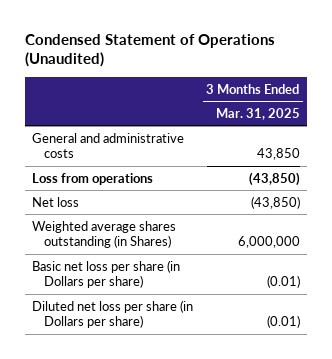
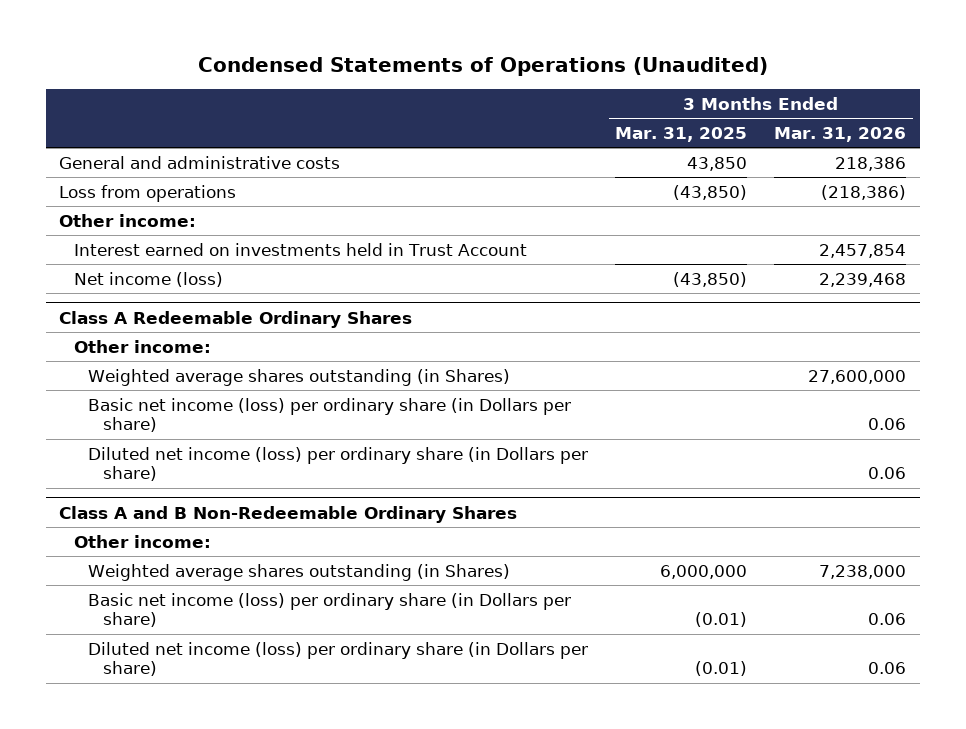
[24,33,275,68] Condensed Statement of Operations (Unaudited) -> [197,57,768,77] Condensed Statements of Operations (Unaudited)
none -> [774,126,907,142] Mar. 31, 2026
none -> [59,213,197,227] Other income:
none -> [73,242,527,256] Interest earned on investments held in Trust Account
[31,196,79,207] Net loss -> [73,271,223,287] Net income (loss)
none -> [59,310,413,328] Class A Redeemable Ordinary Shares
none -> [73,339,211,353] Other income:
none -> [88,368,511,386] Weighted average shares outstanding (in Shares)
none -> [88,397,572,433] Basic net income (loss) per ordinary share (in Dollars per share)
none -> [88,446,589,482] Diluted net income (loss) per ordinary share (in Dollars per share)
none -> [59,505,518,523] Class A and B Non-Redeemable Ordinary Shares
none -> [73,534,211,548] Other income:
[31,259,180,289] Basic net loss per share (in Dollars per share) -> [88,592,572,628] Basic net income (loss) per ordinary share (in Dollars per share)
[31,299,193,329] Diluted net loss per share (in Dollars per share) -> [88,641,589,677] Diluted net income (loss) per ordinary share (in Dollars per share)

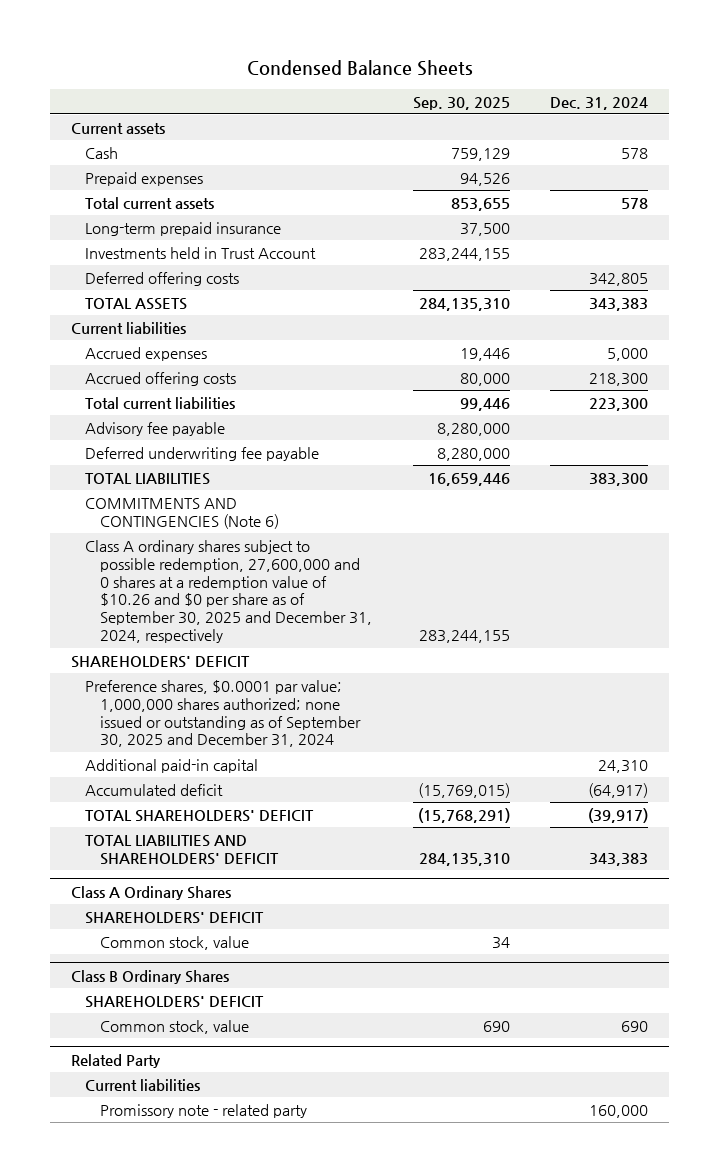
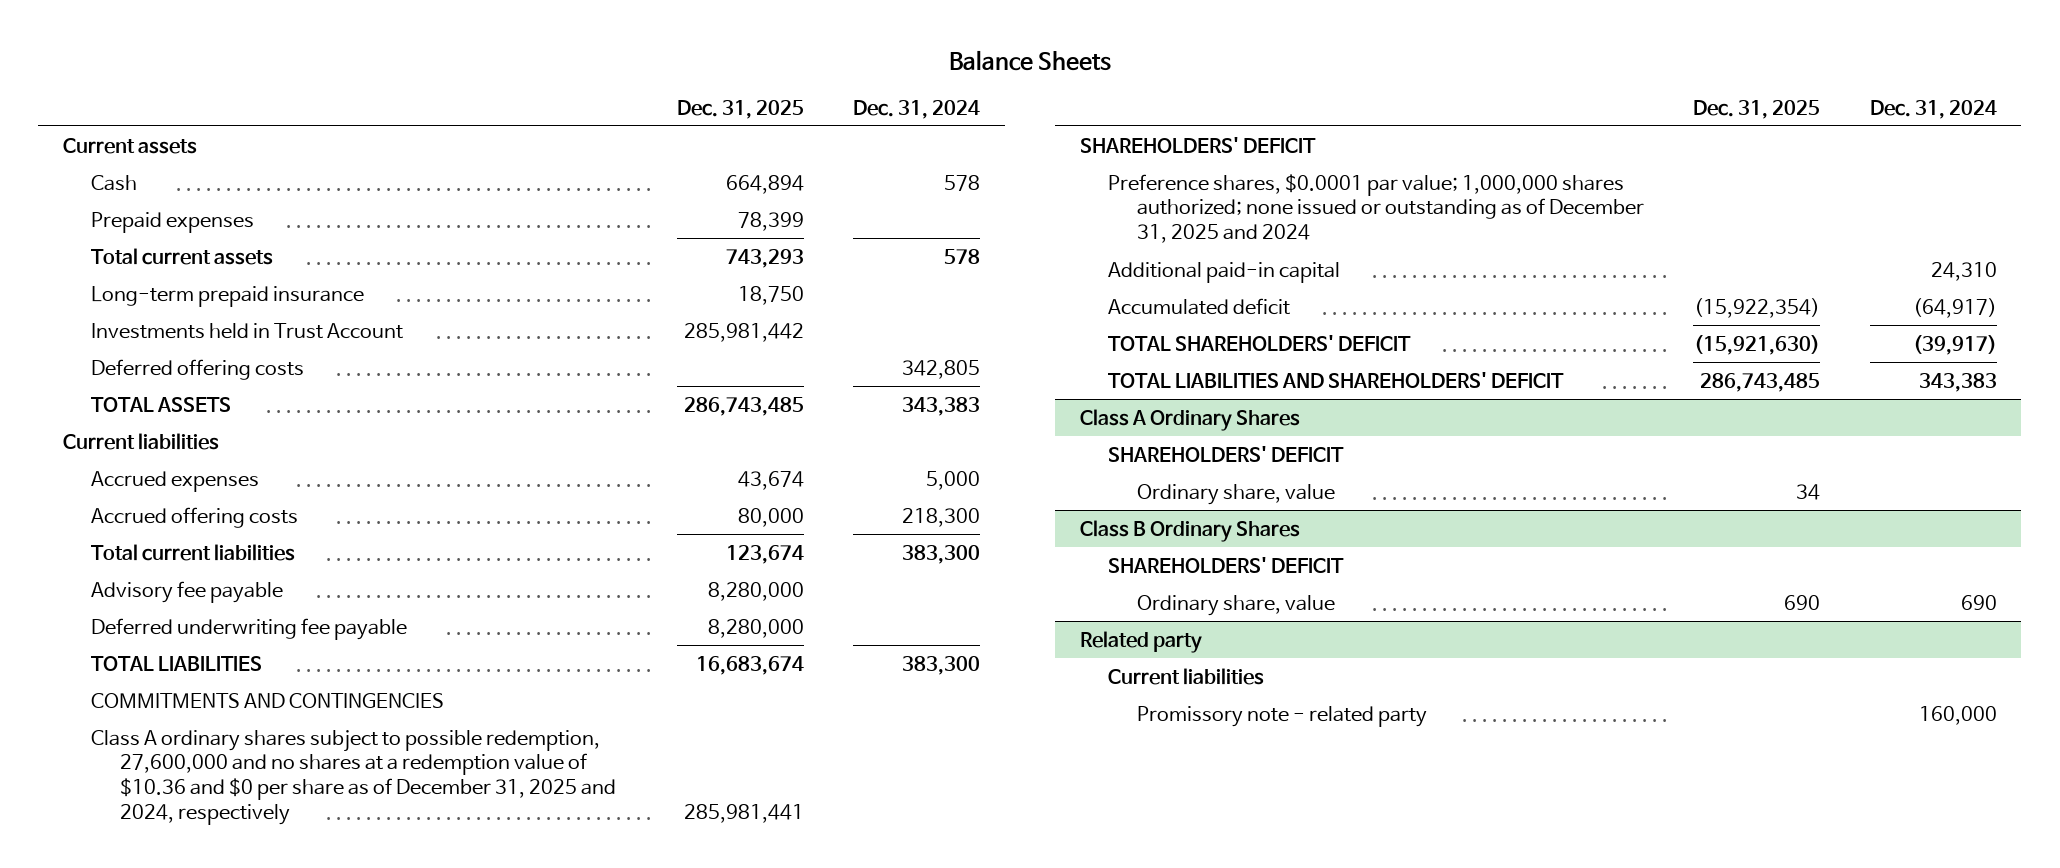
[246,59,473,76] Condensed Balance Sheets -> [948,50,1111,72] Balance Sheets
[412,96,510,110] Sep. 30, 2025 -> none
none -> [676,99,804,119] Dec. 31, 2025
[589,397,649,411] 223,300 -> [902,544,981,564] 383,300
[85,497,279,529] COMMITMENTS AND CONTINGENCIES (Note 6) -> [91,692,445,708] COMMITMENTS AND CONTINGENCIES
[85,539,372,644] Class A ordinary shares subject to possible redemption, 27,600,000 and 0 shares at a redemption value of $10.26 and $0 per share as of September 30, 2025 and December 31, 2024, respectively -> [91,729,616,826] Class A ordinary shares subject to possible redemption, 27,600,000 and no shares at a redemption value of $10.36 and $0 per share as of December 31, 2025 and 2024, respectively
[85,679,361,748] Preference shares, $0.0001 par value; 1,000,000 shares authorized; none issued or outstanding as of September 30, 2025 and December 31, 2024 -> [1108,173,1644,244] Preference shares, $0.0001 par value; 1,000,000 shares authorized; none issued or outstanding as of December 31, 2025 and 2024
[99,935,249,950] Common stock, value -> [1136,483,1335,505] Ordinary share, value
[99,1019,249,1034] Common stock, value -> [1136,594,1335,616] Ordinary share, value
[70,1053,161,1068] Related Party -> [1079,630,1202,653] Related party

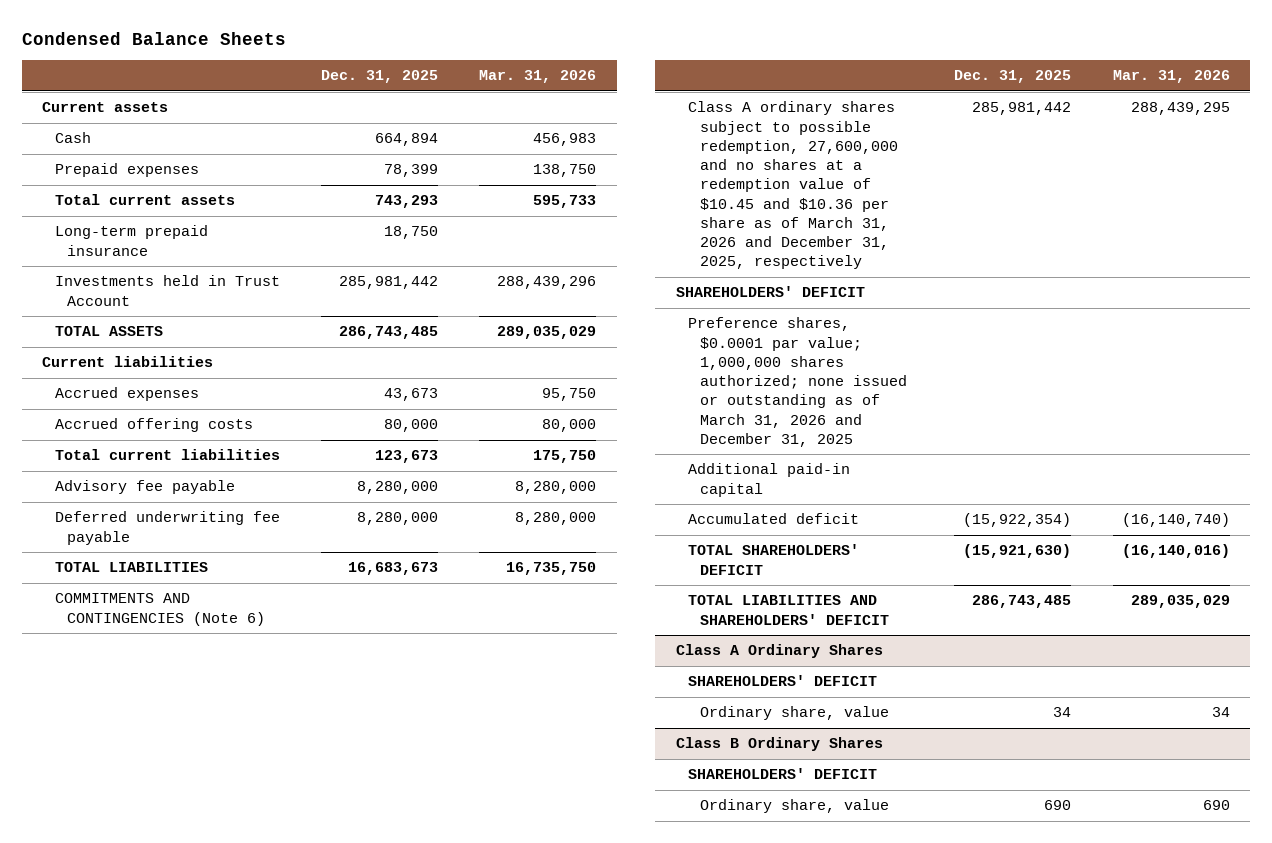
[948,50,1111,72] Balance Sheets -> [21,32,286,46] Condensed Balance Sheets
[853,99,981,119] Dec. 31, 2024 -> none
none -> [479,70,597,84] Mar. 31, 2026
[91,358,305,380] Deferred offering costs -> none
[737,470,804,490] 43,674 -> [383,388,438,402] 43,673
[725,544,804,564] 123,674 -> [374,450,438,464] 123,673
[695,655,804,675] 16,683,674 -> [347,562,438,576] 16,683,673
[91,692,445,708] COMMITMENTS AND CONTINGENCIES -> [54,593,265,626] COMMITMENTS AND CONTINGENCIES (Note 6)
[91,729,616,826] Class A ordinary shares subject to possible redemption, 27,600,000 and no shares at a redemption value of $10.36 and $0 per share as of December 31, 2025 and 2024, respectively -> [687,101,898,270] Class A ordinary shares subject to possible redemption, 27,600,000 and no shares at a redemption value of $10.45 and $10.36 per share as of March 31, 2026 and December 31, 2025, respectively
[683,804,804,824] 285,981,441 -> [972,102,1072,116] 285,981,442
[1108,173,1644,244] Preference shares, $0.0001 par value; 1,000,000 shares authorized; none issued or outstanding as of December 31, 2025 and 2024 -> [687,317,907,447] Preference shares, $0.0001 par value; 1,000,000 shares authorized; none issued or outstanding as of March 31, 2026 and December 31, 2025
[1079,630,1202,653] Related party -> none
[1108,667,1265,685] Current liabilities -> none
[1136,705,1427,727] Promissory note - related party -> none

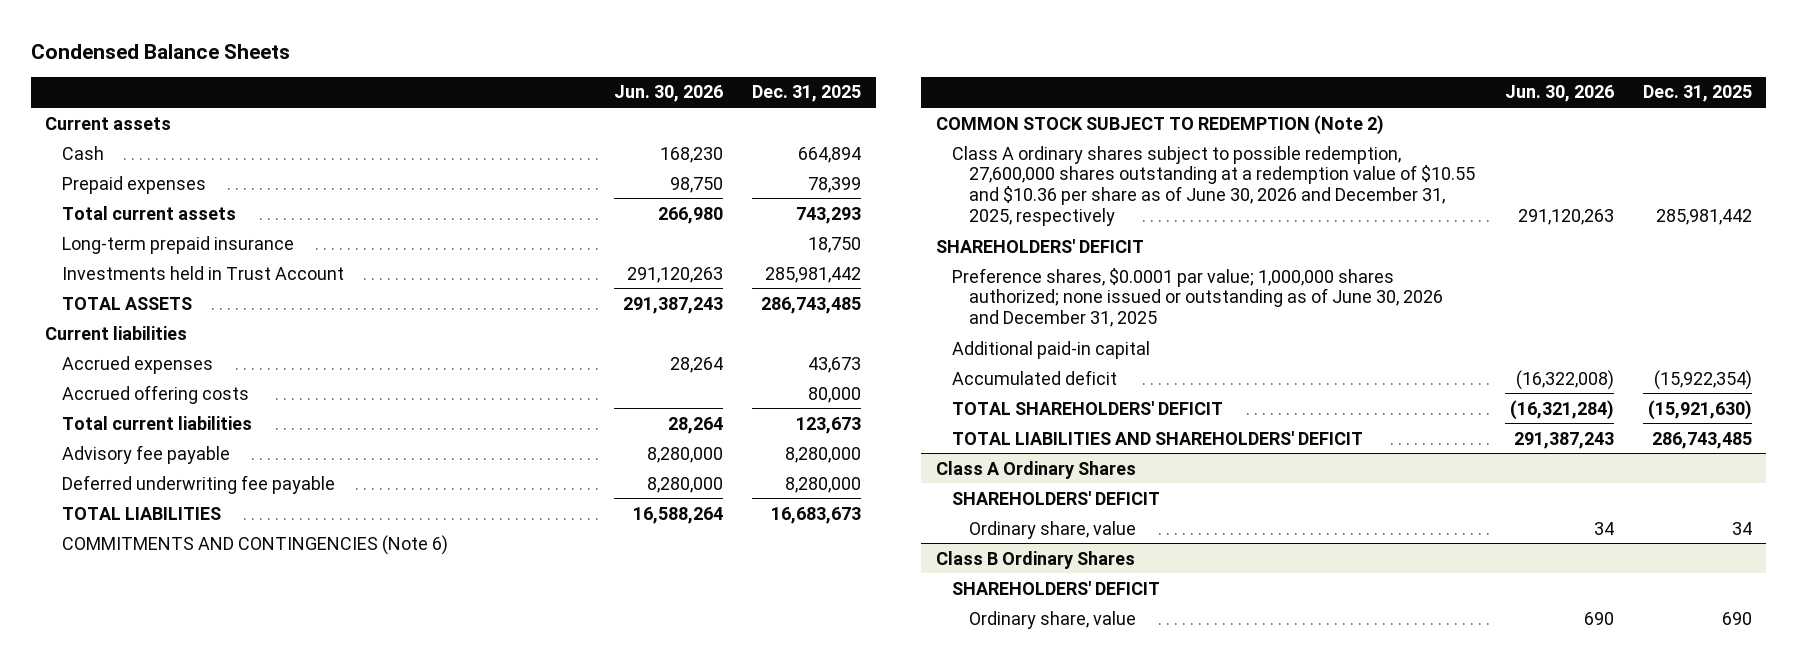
[479,70,597,84] Mar. 31, 2026 -> none
none -> [613,85,723,103] Jun. 30, 2026
none -> [935,114,1384,135] COMMON STOCK SUBJECT TO REDEMPTION (Note 2)
[687,101,898,270] Class A ordinary shares subject to possible redemption, 27,600,000 and no shares at a redemption value of $10.45 and $10.36 per share as of March 31, 2026 and December 31, 2025, respectively -> [952,145,1476,227] Class A ordinary shares subject to possible redemption, 27,600,000 shares outstanding at a redemption value of $10.55 and $10.36 per share as of June 30, 2026 and December 31, 2025, respectively
[687,317,907,447] Preference shares, $0.0001 par value; 1,000,000 shares authorized; none issued or outstanding as of March 31, 2026 and December 31, 2025 -> [952,267,1444,328] Preference shares, $0.0001 par value; 1,000,000 shares authorized; none issued or outstanding as of June 30, 2026 and December 31, 2025

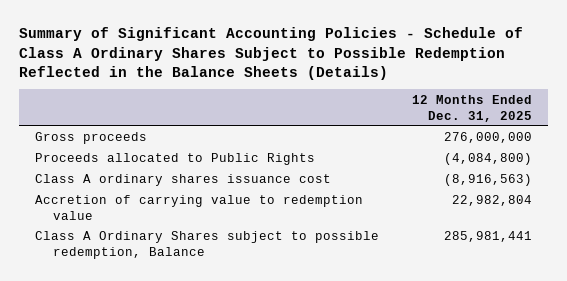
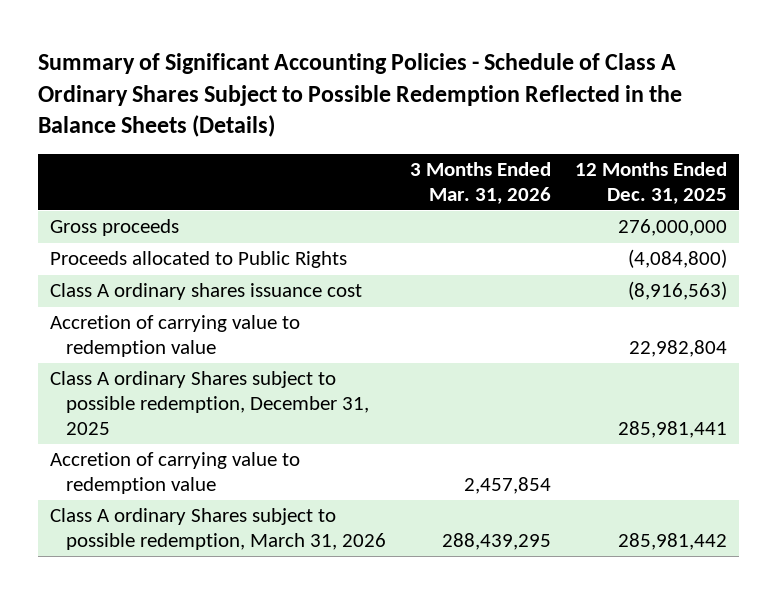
none -> [409,162,551,204] 3 Months Ended Mar. 31, 2026
[35,231,380,260] Class A Ordinary Shares subject to possible redemption, Balance -> [50,371,369,435] Class A ordinary Shares subject to possible redemption, December 31, 2025
none -> [50,452,301,495] Accretion of carrying value to redemption value
none -> [50,508,386,551] Class A ordinary Shares subject to possible redemption, March 31, 2026

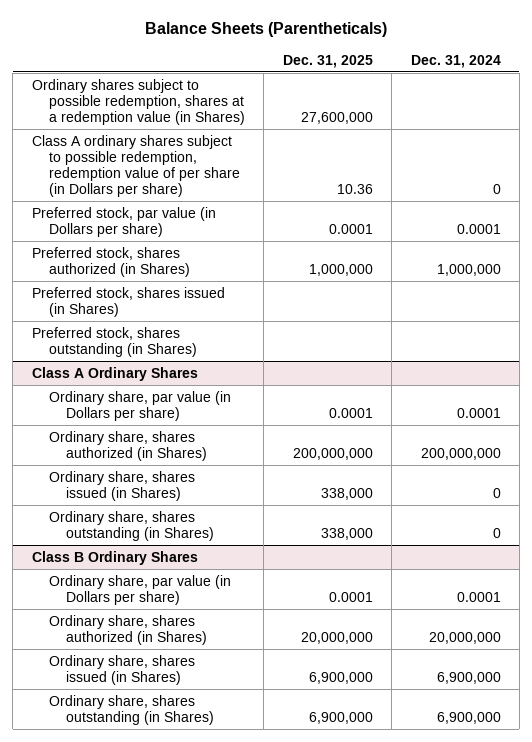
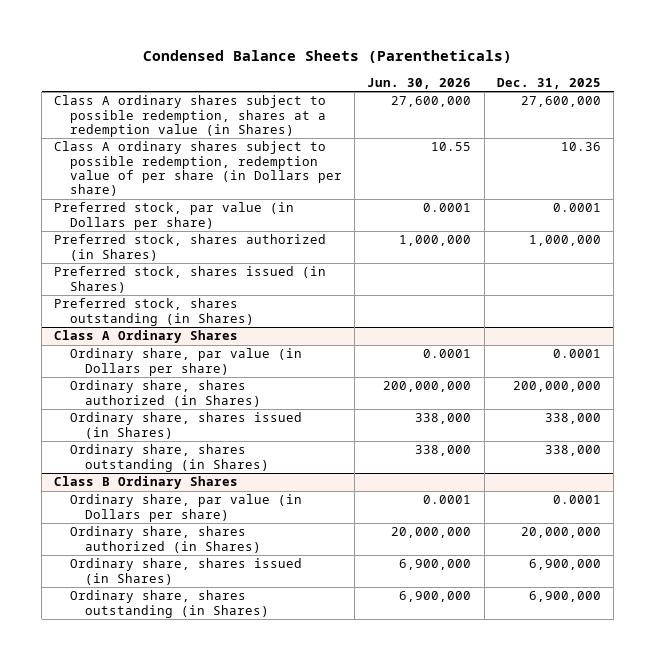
[145,22,388,38] Balance Sheets (Parentheticals) -> [142,49,512,63] Condensed Balance Sheets (Parentheticals)
[410,54,501,68] Dec. 31, 2024 -> none
none -> [367,77,472,89] Jun. 30, 2026
[31,78,246,126] Ordinary shares subject to possible redemption, shares at a redemption value (in Shares) -> [54,95,327,138] Class A ordinary shares subject to possible redemption, shares at a redemption value (in Shares)

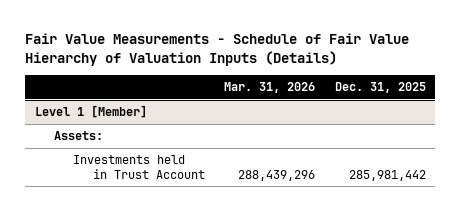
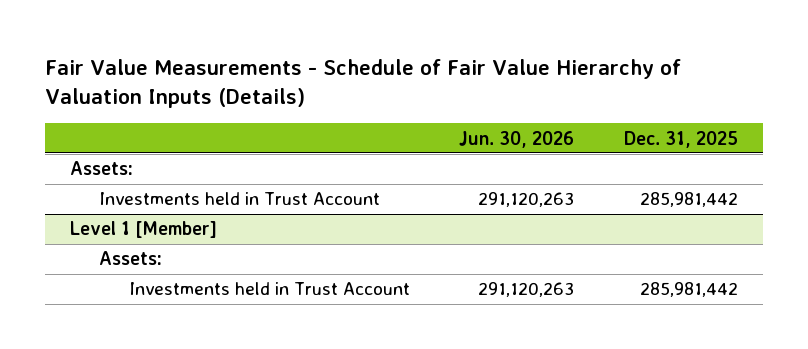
[224,82,316,94] Mar. 31, 2026 -> none
none -> [459,130,575,148] Jun. 30, 2026
none -> [69,161,133,176] Assets:
none -> [99,192,381,206] Investments held in Trust Account

